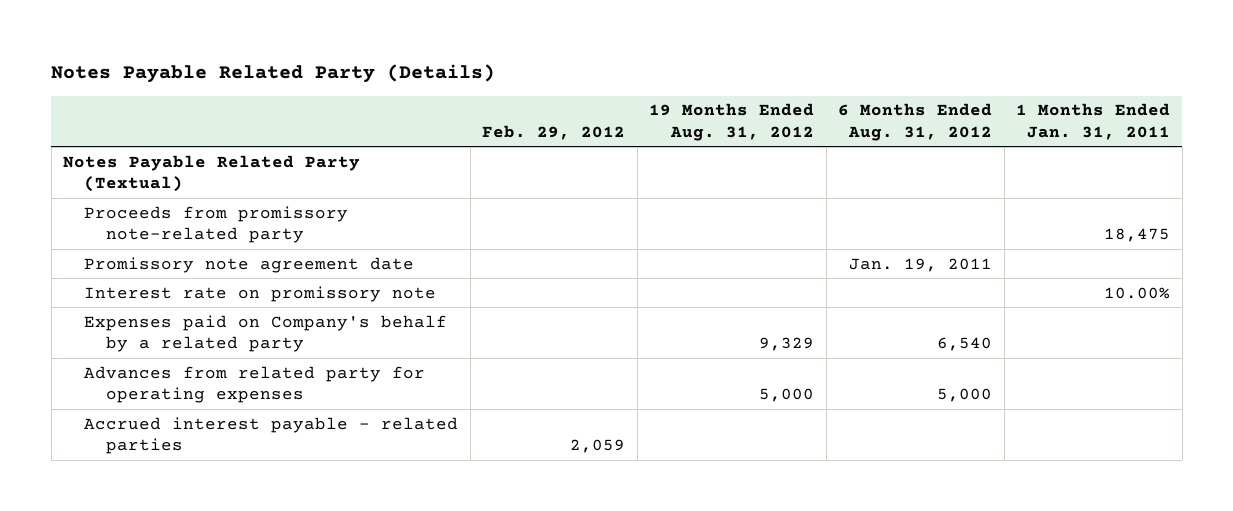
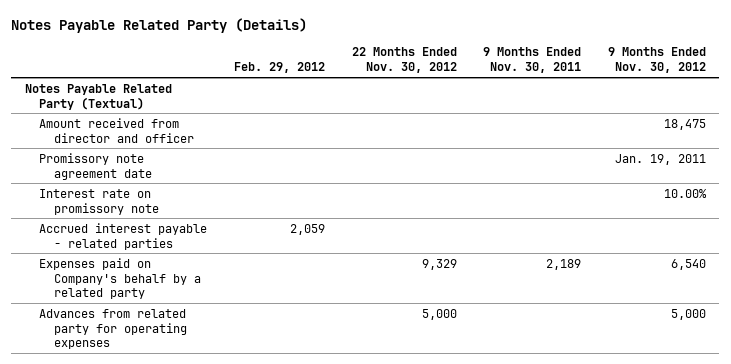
[649,103,815,141] 19 Months Ended Aug. 31, 2012 -> none
[838,103,993,141] 6 Months Ended Aug. 31, 2012 -> none
[1016,103,1171,140] 1 Months Ended Jan. 31, 2011 -> none
none -> [351,47,457,74] 22 Months Ended Nov. 30, 2012
none -> [483,47,582,74] 9 Months Ended Nov. 30, 2011
none -> [608,47,707,74] 9 Months Ended Nov. 30, 2012
[84,205,349,244] Proceeds from promissory note-related party -> none
none -> [39,117,194,143] Amount received from director and officer
[84,416,459,455] Accrued interest payable - related parties -> [39,222,208,250] Accrued interest payable - related parties

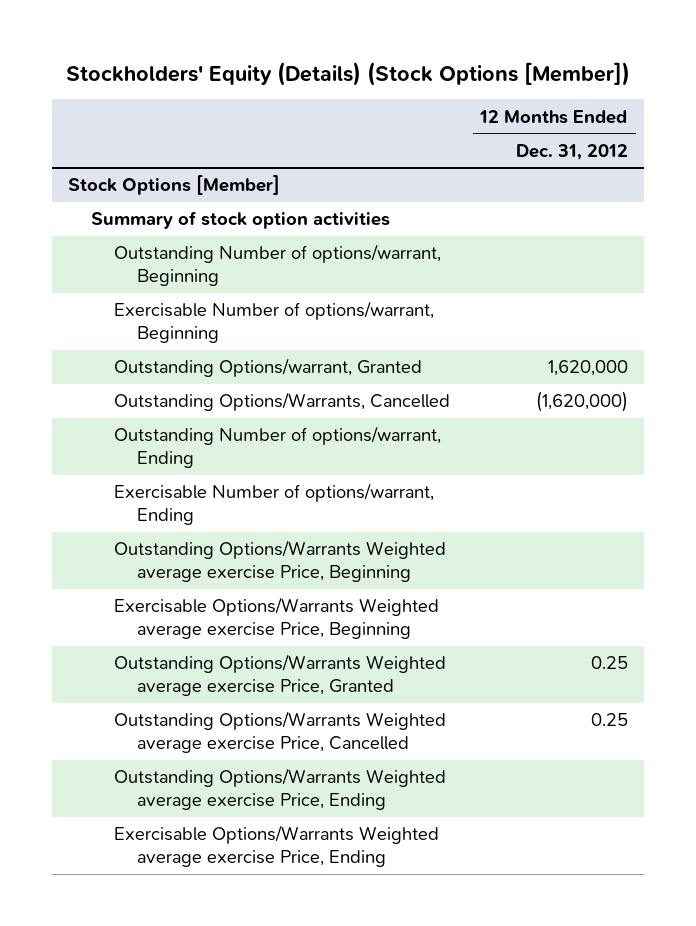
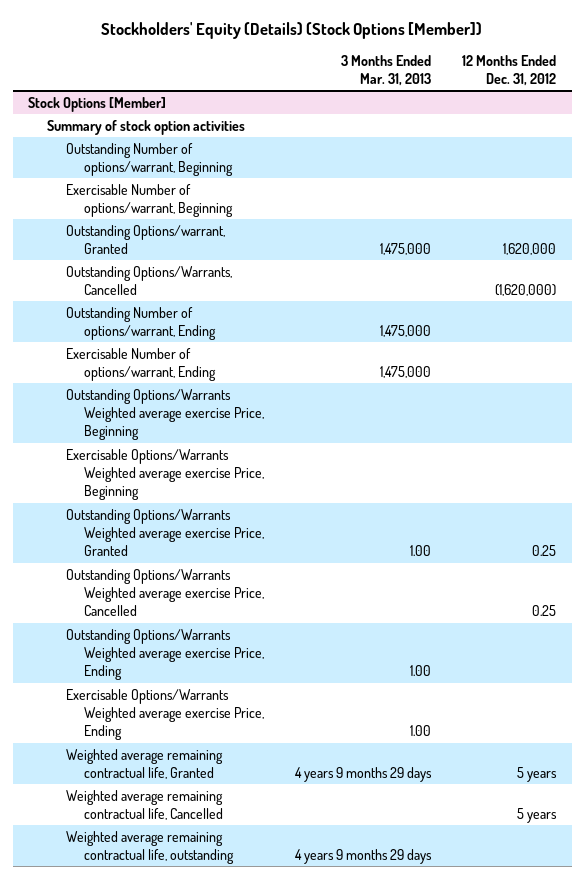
none -> [341,54,432,87] 3 Months Ended Mar. 31, 2013
none -> [65,748,223,780] Weighted average remaining contractual life, Granted
none -> [65,789,224,821] Weighted average remaining contractual life, Cancelled
none -> [65,830,235,865] Weighted average remaining contractual life, outstanding

